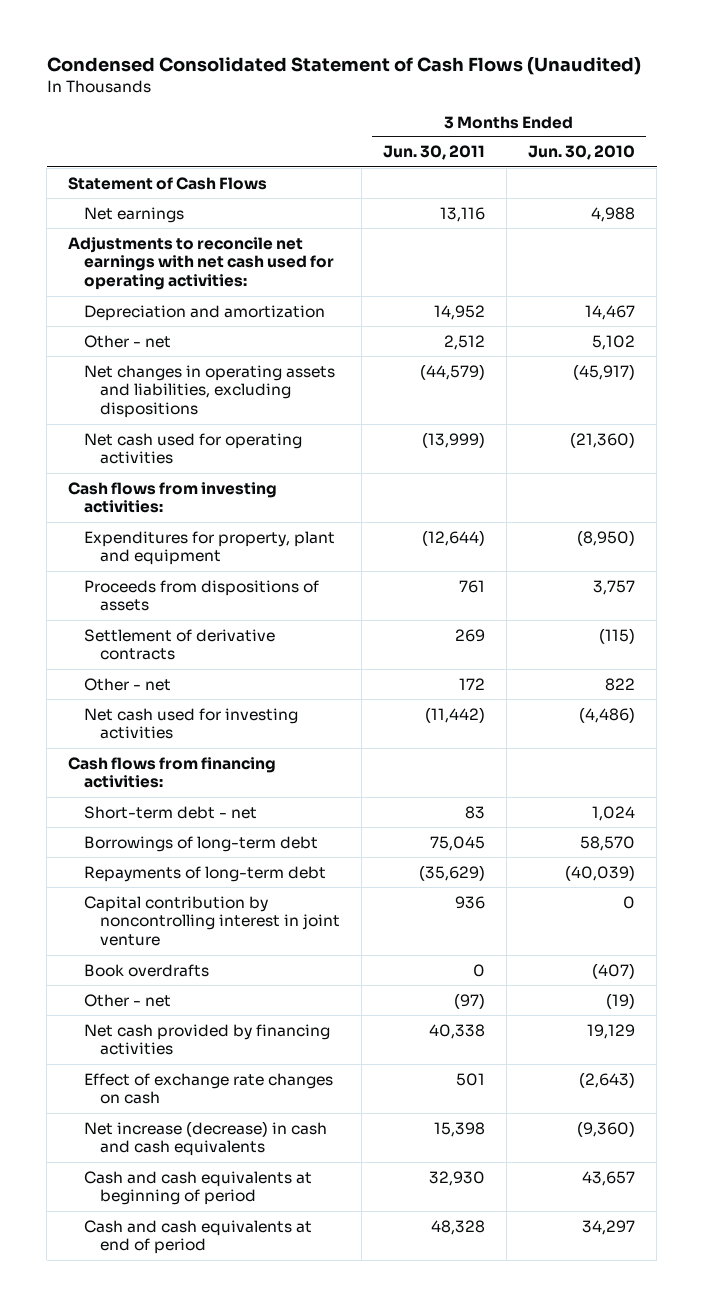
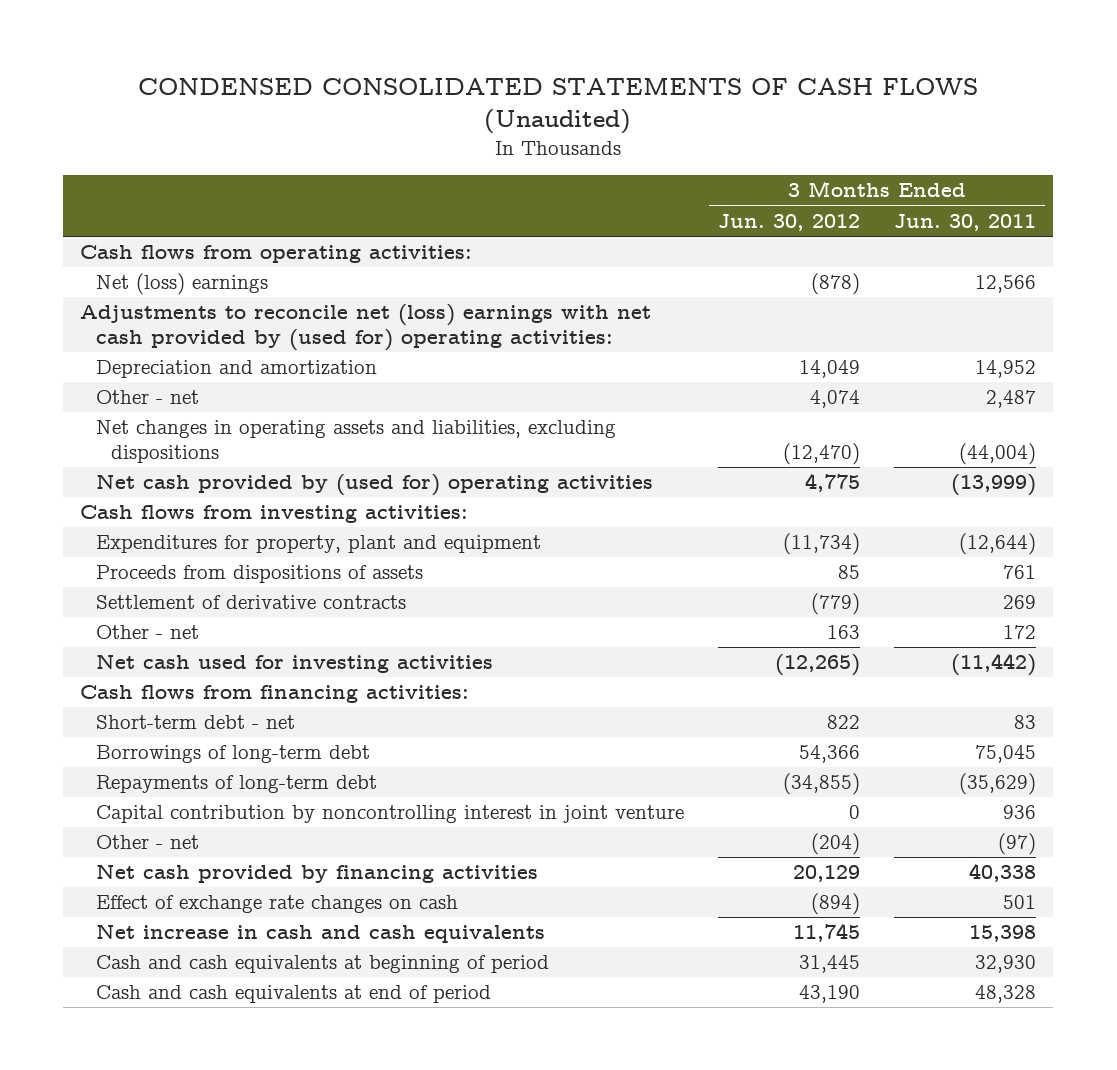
[46,56,641,75] Condensed Consolidated Statement of Cash Flows (Unaudited) -> [138,77,979,134] CONDENSED CONSOLIDATED STATEMENTS OF CASH FLOWS (Unaudited)
[528,145,636,161] Jun. 30, 2010 -> none
none -> [717,213,860,231] Jun. 30, 2012
[68,176,268,190] Statement of Cash Flows -> none
none -> [80,245,473,264] Cash flows from operating activities:
[84,206,185,223] Net earnings -> [95,273,268,296] Net (loss) earnings
[440,206,486,222] 13,116 -> [975,275,1037,294] 12,566
[68,236,335,291] Adjustments to reconcile net earnings with net cash used for operating activities: -> [80,304,652,351] Adjustments to reconcile net (loss) earnings with net cash provided by (used for) operating activities:
[444,334,486,350] 2,512 -> [986,390,1037,409] 2,487
[420,363,486,380] (44,579) -> [959,442,1037,465] (44,004)
[84,432,303,465] Net cash used for operating activities -> [95,474,653,497] Net cash provided by (used for) operating activities
[84,963,210,977] Book overdrafts -> none
[84,1120,328,1157] Net increase (decrease) in cash and cash equivalents -> [95,924,545,944] Net increase in cash and cash equivalents

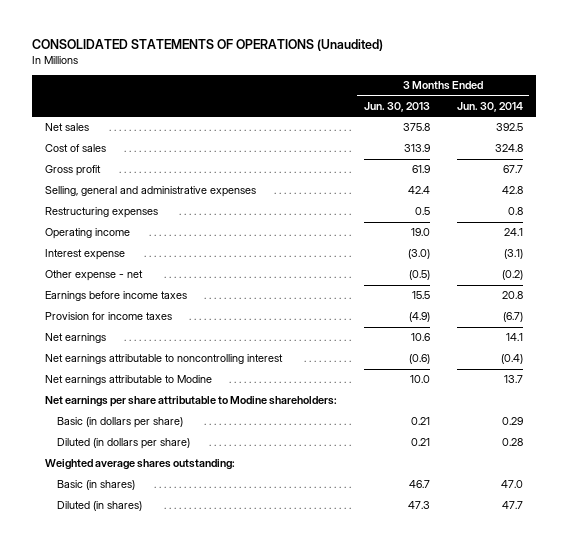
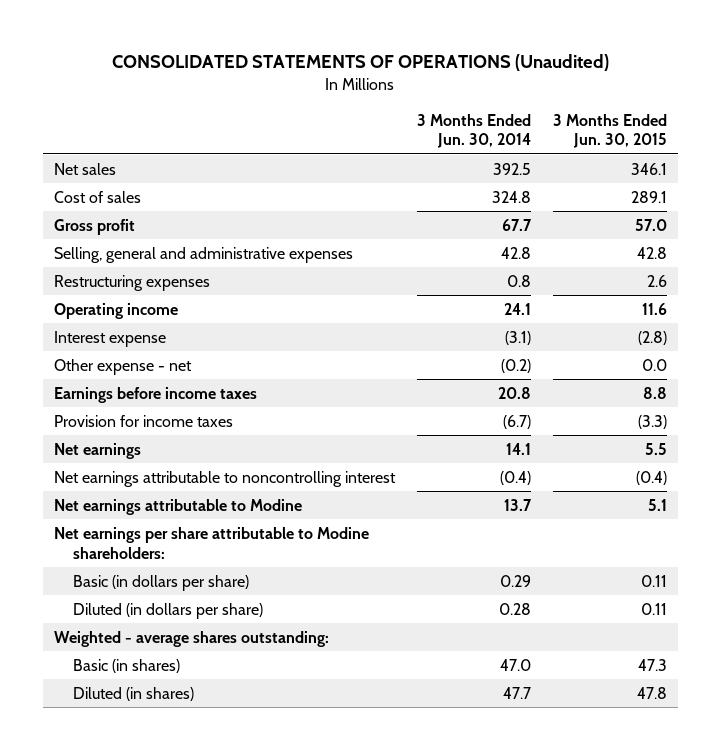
[363,101,430,112] Jun. 30, 2013 -> none
none -> [553,113,668,149] 3 Months Ended Jun. 30, 2015
[45,459,236,471] Weighted average shares outstanding: -> [53,630,329,647] Weighted - average shares outstanding:

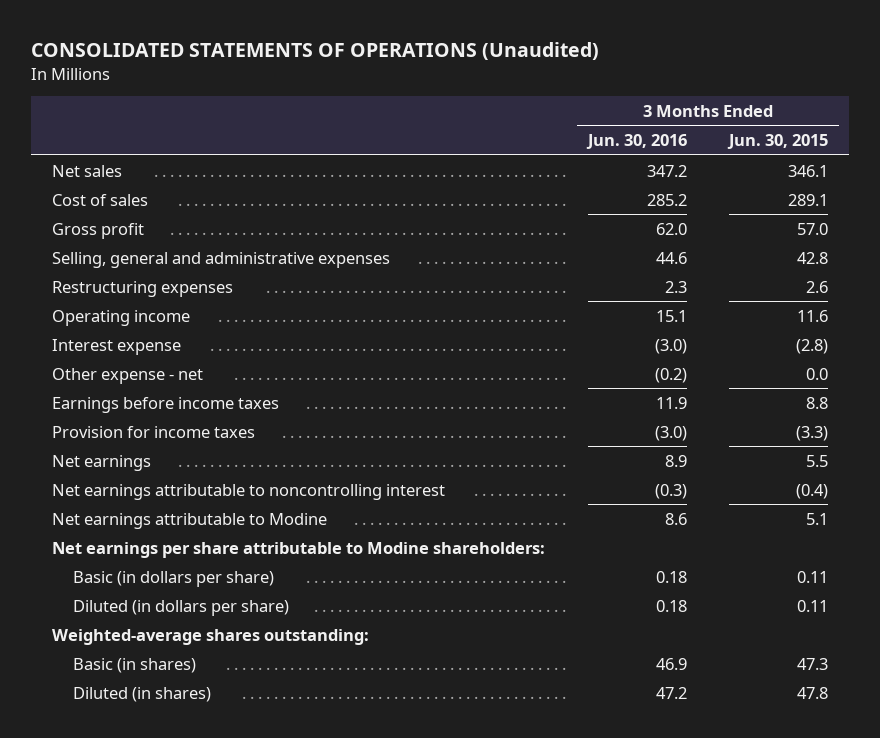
[416,113,531,149] 3 Months Ended Jun. 30, 2014 -> none
none -> [585,134,687,150] Jun. 30, 2016
[53,630,329,647] Weighted - average shares outstanding: -> [52,628,370,645] Weighted-average shares outstanding:

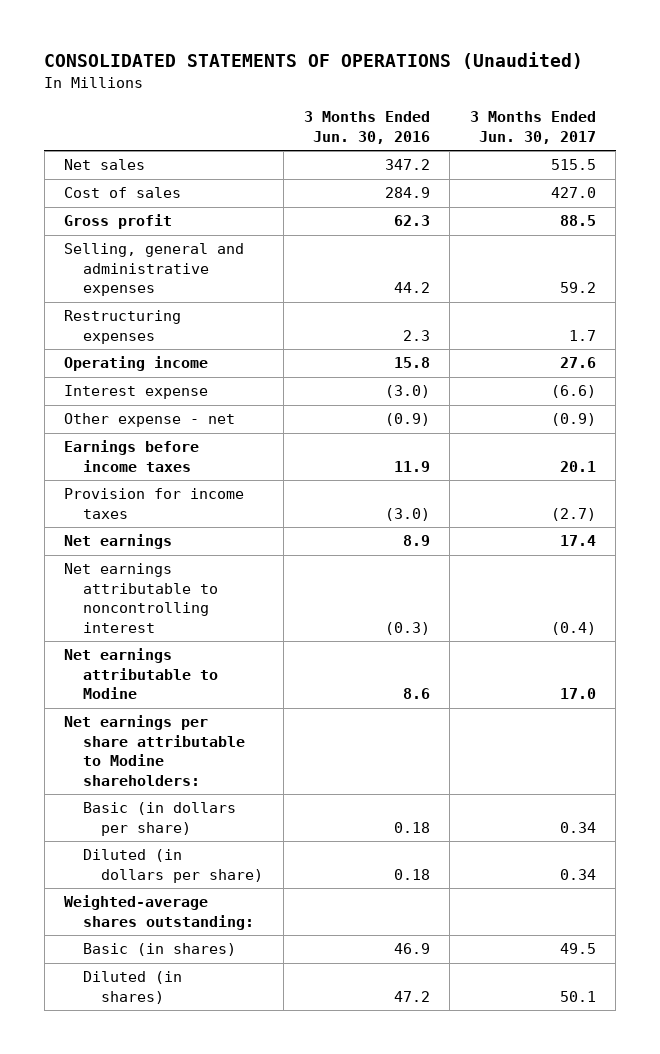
[727,134,829,150] Jun. 30, 2015 -> none
none -> [469,111,596,144] 3 Months Ended Jun. 30, 2017
[646,193,687,206] 285.2 -> [384,187,430,199] 284.9
[655,222,687,235] 62.0 -> [393,215,430,227] 62.3
[655,251,687,264] 44.6 -> [393,282,430,294] 44.2
[655,309,687,322] 15.1 -> [393,357,430,369] 15.8
[654,367,687,383] (0.2) -> [384,413,430,427] (0.9)

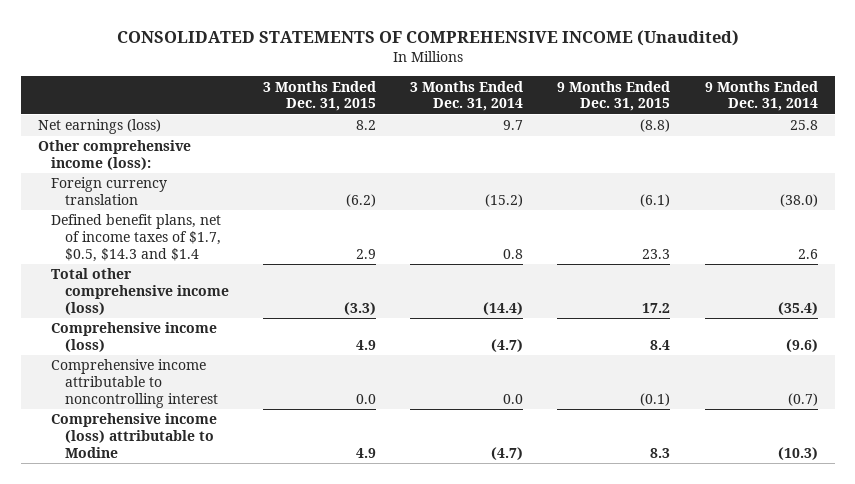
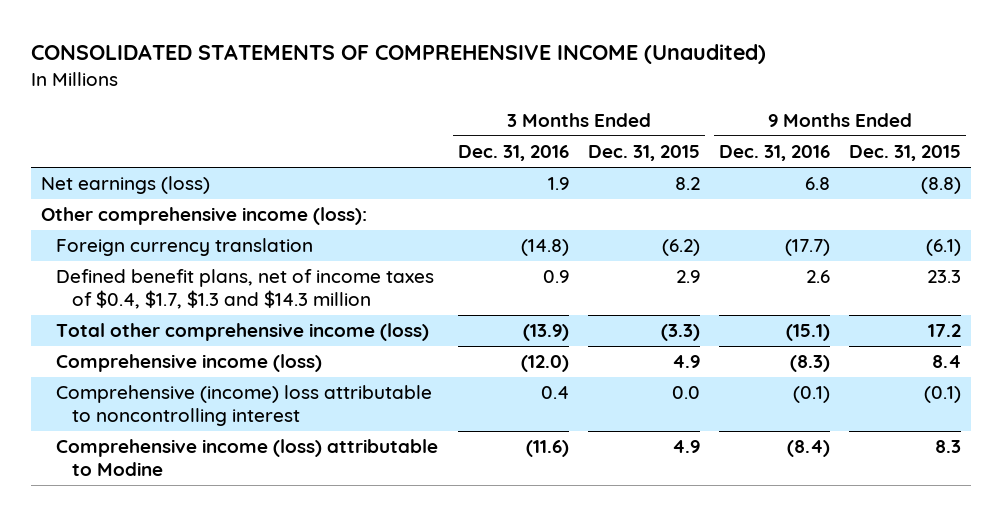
[410,80,524,112] 3 Months Ended Dec. 31, 2014 -> none
[704,80,818,112] 9 Months Ended Dec. 31, 2014 -> none
none -> [457,145,569,162] Dec. 31, 2016
none -> [719,145,831,162] Dec. 31, 2016
[51,214,222,262] Defined benefit plans, net of income taxes of $1.7, $0.5, $14.3 and $1.4 -> [56,269,435,310] Defined benefit plans, net of income taxes of $0.4, $1.7, $1.3 and $14.3 million
[51,359,218,408] Comprehensive income attributable to noncontrolling interest -> [56,385,433,427] Comprehensive (income) loss attributable to noncontrolling interest

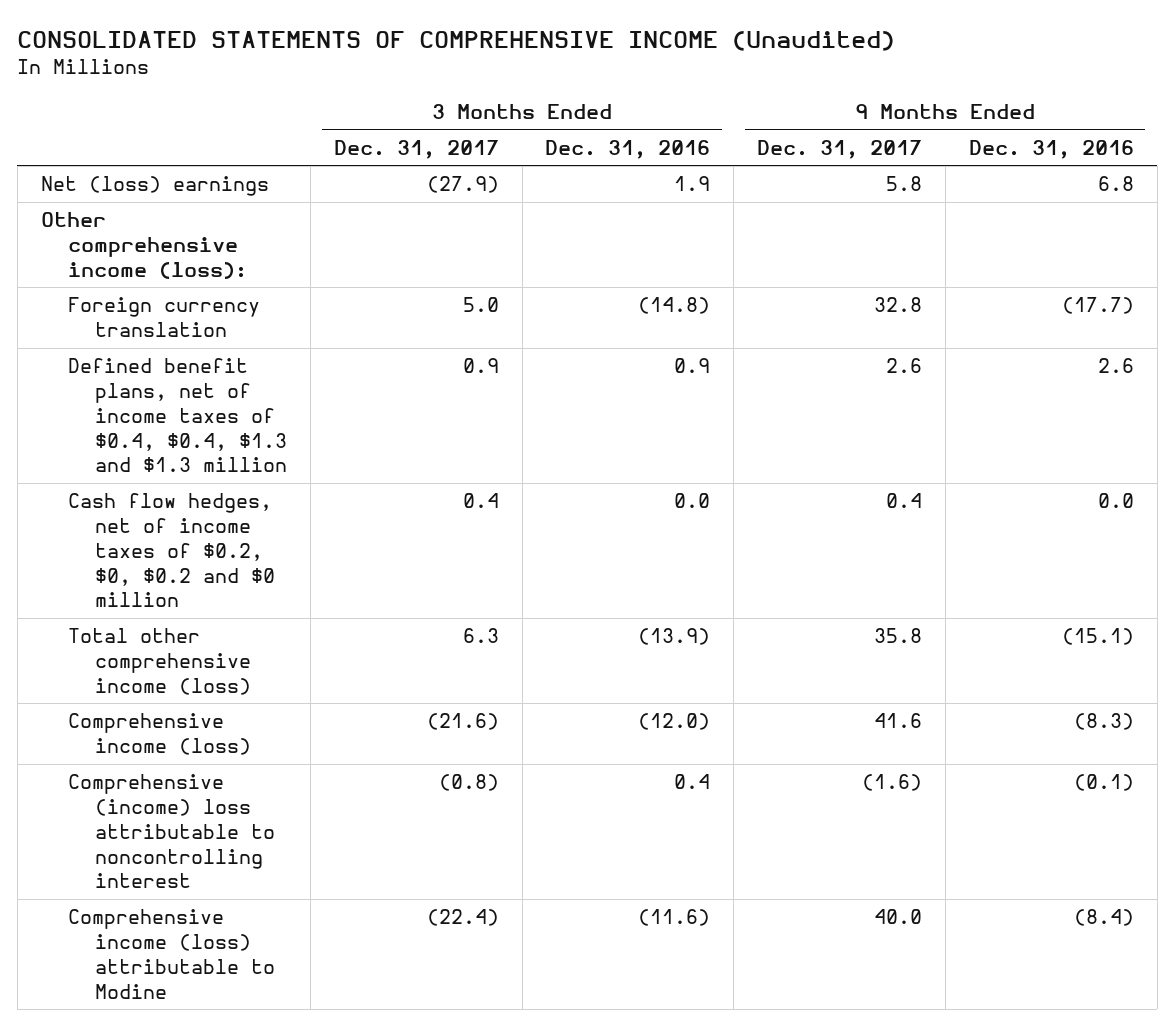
[587,145,700,162] Dec. 31, 2015 -> none
[849,145,962,162] Dec. 31, 2015 -> none
none -> [333,139,499,159] Dec. 31, 2017
none -> [757,139,923,159] Dec. 31, 2017
[40,176,210,195] Net earnings (loss) -> [40,176,269,197] Net (loss) earnings
[56,269,435,310] Defined benefit plans, net of income taxes of $0.4, $1.7, $1.3 and $14.3 million -> [67,358,288,473] Defined benefit plans, net of income taxes of $0.4, $0.4, $1.3 and $1.3 million
none -> [67,493,276,608] Cash flow hedges, net of income taxes of $0.2, $0, $0.2 and $0 million

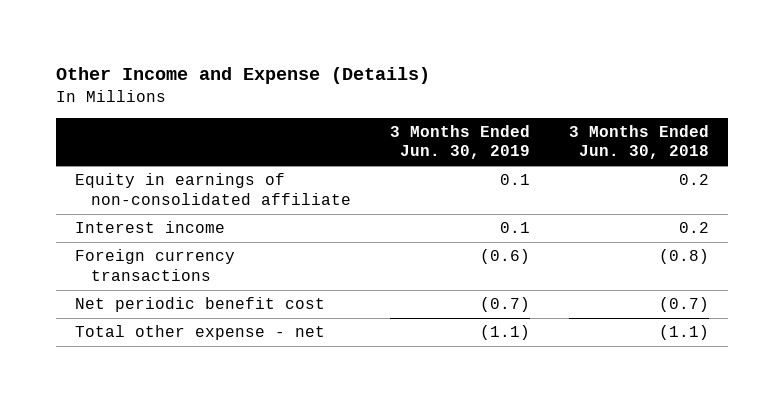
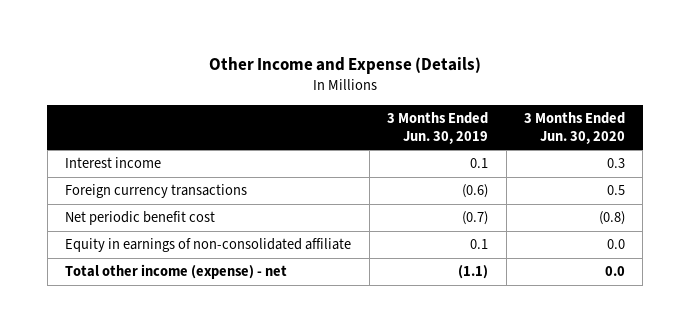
[568,125,709,160] 3 Months Ended Jun. 30, 2018 -> none
none -> [524,112,626,144] 3 Months Ended Jun. 30, 2020
[75,173,351,205] Equity in earnings of non-consolidated affiliate -> [65,238,352,253] Equity in earnings of non-consolidated affiliate
[75,325,326,341] Total other expense - net -> [65,264,288,280] Total other income (expense) - net

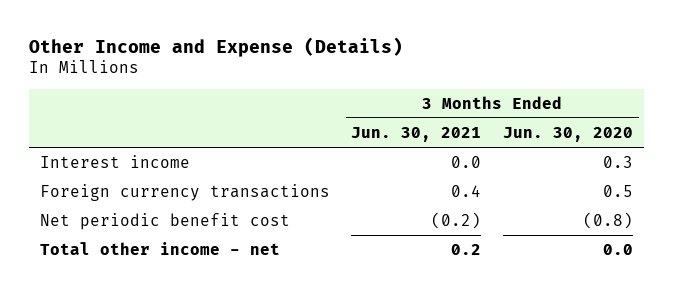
[387,112,489,144] 3 Months Ended Jun. 30, 2019 -> none
none -> [351,126,482,142] Jun. 30, 2021
[65,238,352,253] Equity in earnings of non-consolidated affiliate -> none
[65,264,288,280] Total other income (expense) - net -> [39,241,280,255] Total other income - net

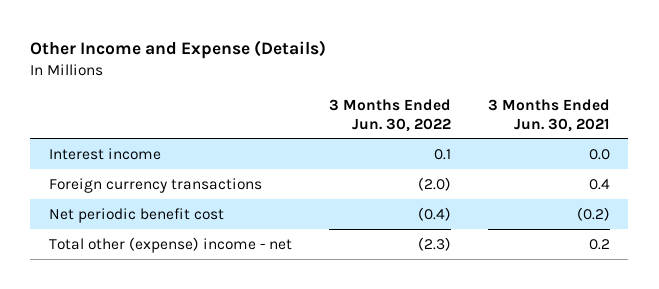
[503,126,634,142] Jun. 30, 2020 -> none
none -> [328,99,451,132] 3 Months Ended Jun. 30, 2022
[39,241,280,255] Total other income - net -> [48,236,292,253] Total other (expense) income - net

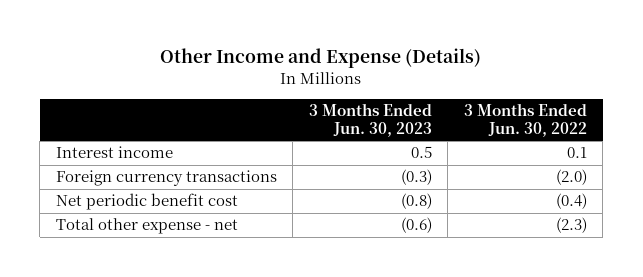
[487,99,610,132] 3 Months Ended Jun. 30, 2021 -> none
none -> [308,103,432,138] 3 Months Ended Jun. 30, 2023
[48,236,292,253] Total other (expense) income - net -> [55,218,238,235] Total other expense - net

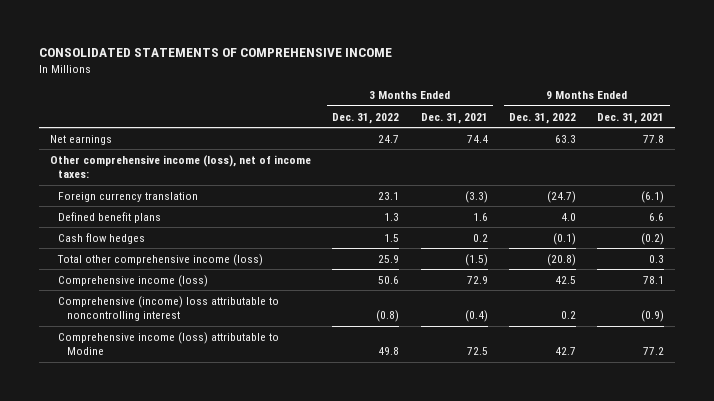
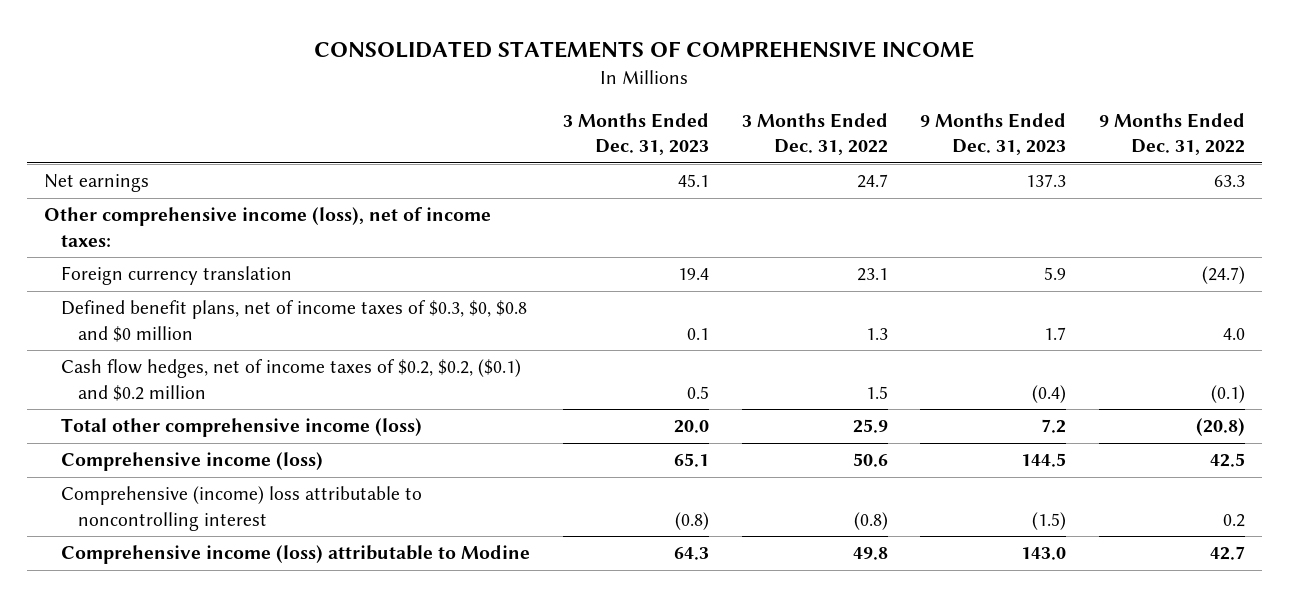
[420,112,488,124] Dec. 31, 2021 -> none
[597,112,665,124] Dec. 31, 2021 -> none
none -> [562,112,709,156] 3 Months Ended Dec. 31, 2023
none -> [920,112,1067,156] 9 Months Ended Dec. 31, 2023
[58,211,162,223] Defined benefit plans -> [60,300,527,342] Defined benefit plans, net of income taxes of $0.3, $0, $0.8 and $0 million
[58,232,146,244] Cash flow hedges -> [60,359,521,401] Cash flow hedges, net of income taxes of $0.2, $0.2, ($0.1) and $0.2 million

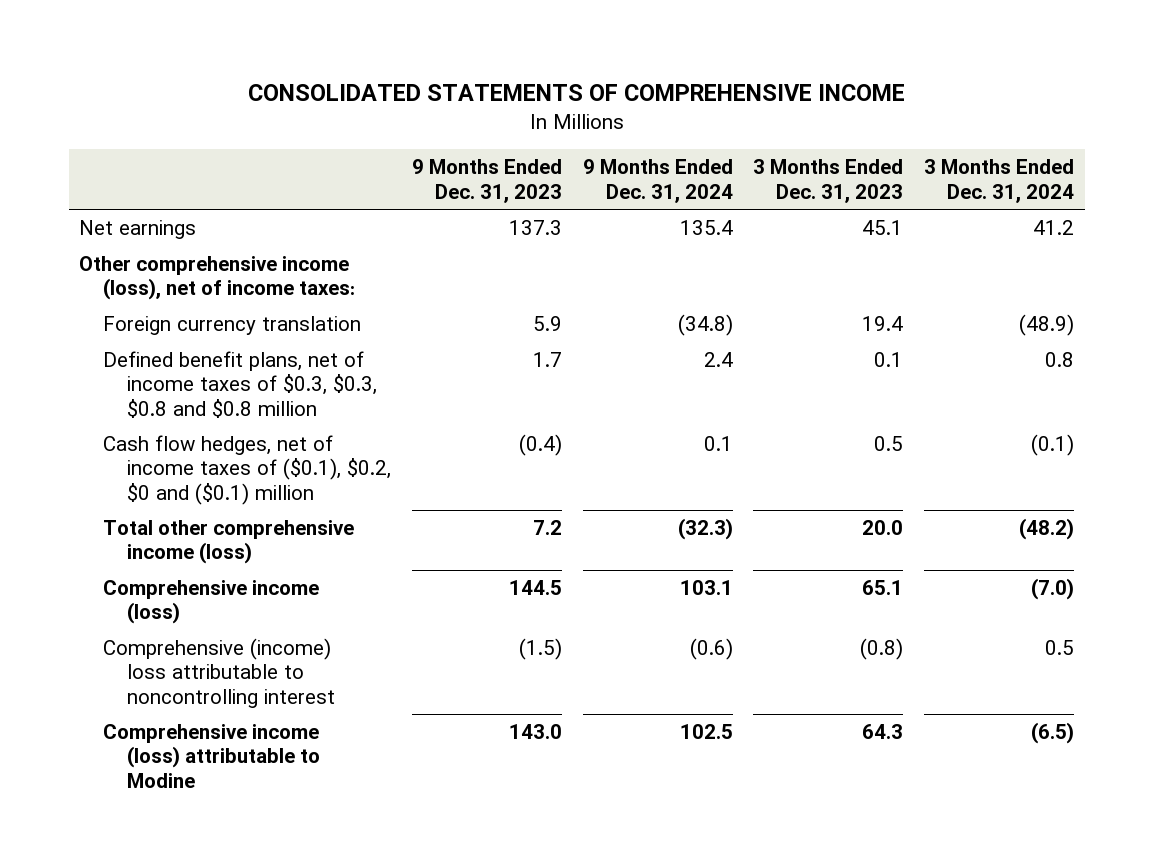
[741,112,888,156] 3 Months Ended Dec. 31, 2022 -> none
[1099,112,1246,156] 9 Months Ended Dec. 31, 2022 -> none
none -> [582,159,733,203] 9 Months Ended Dec. 31, 2024
none -> [924,159,1075,203] 3 Months Ended Dec. 31, 2024
[60,300,527,342] Defined benefit plans, net of income taxes of $0.3, $0, $0.8 and $0 million -> [103,351,378,418] Defined benefit plans, net of income taxes of $0.3, $0.3, $0.8 and $0.8 million
[60,359,521,401] Cash flow hedges, net of income taxes of $0.2, $0.2, ($0.1) and $0.2 million -> [103,435,392,505] Cash flow hedges, net of income taxes of ($0.1), $0.2, $0 and ($0.1) million

